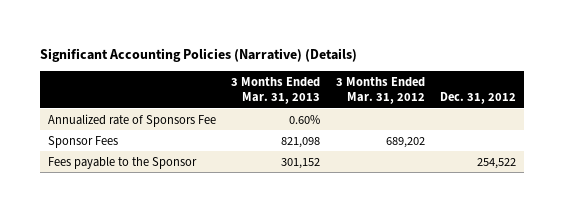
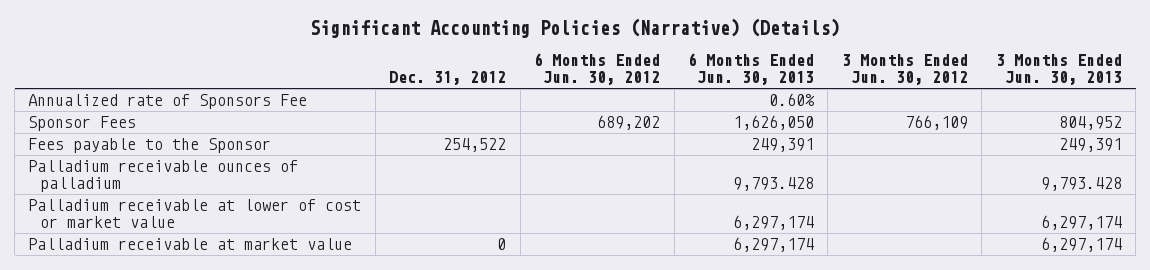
[231,76,321,105] 3 Months Ended Mar. 31, 2013 -> none
[335,76,425,105] 3 Months Ended Mar. 31, 2012 -> none
none -> [534,53,661,86] 6 Months Ended Jun. 30, 2012
none -> [688,53,815,86] 6 Months Ended Jun. 30, 2013
none -> [841,54,968,86] 3 Months Ended Jun. 30, 2012
none -> [995,54,1122,86] 3 Months Ended Jun. 30, 2013
none -> [28,160,299,193] Palladium receivable ounces of palladium
none -> [28,199,362,229] Palladium receivable at lower of cost or market value
none -> [28,238,353,251] Palladium receivable at market value

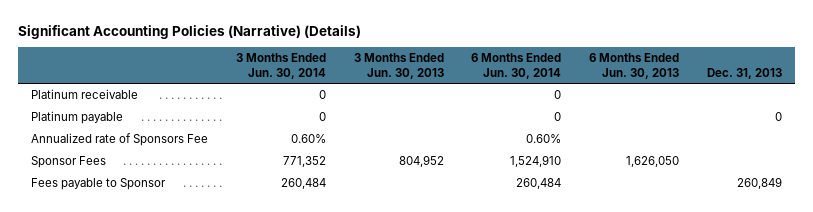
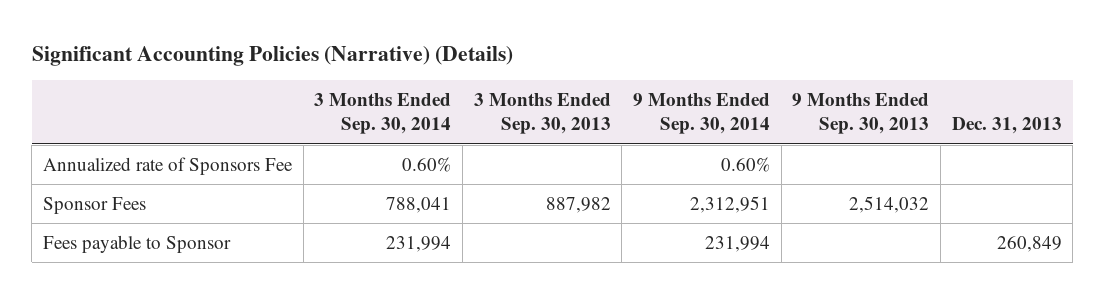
[236,53,327,79] 3 Months Ended Jun. 30, 2014 -> none
[353,53,444,79] 3 Months Ended Jun. 30, 2013 -> none
[471,53,562,79] 6 Months Ended Jun. 30, 2014 -> none
[588,53,679,79] 6 Months Ended Jun. 30, 2013 -> none
none -> [314,92,452,135] 3 Months Ended Sep. 30, 2014
none -> [473,92,611,135] 3 Months Ended Sep. 30, 2013
none -> [633,92,771,135] 9 Months Ended Sep. 30, 2014
none -> [792,92,930,135] 9 Months Ended Sep. 30, 2013
[31,89,139,100] Platinum receivable -> none
[31,111,124,125] Platinum payable -> none

